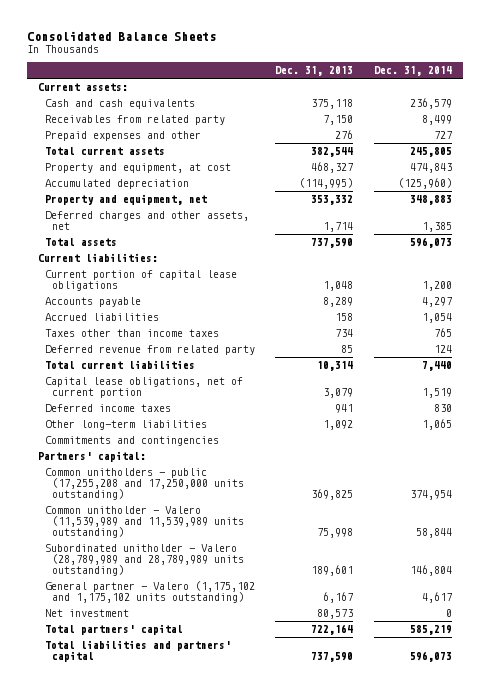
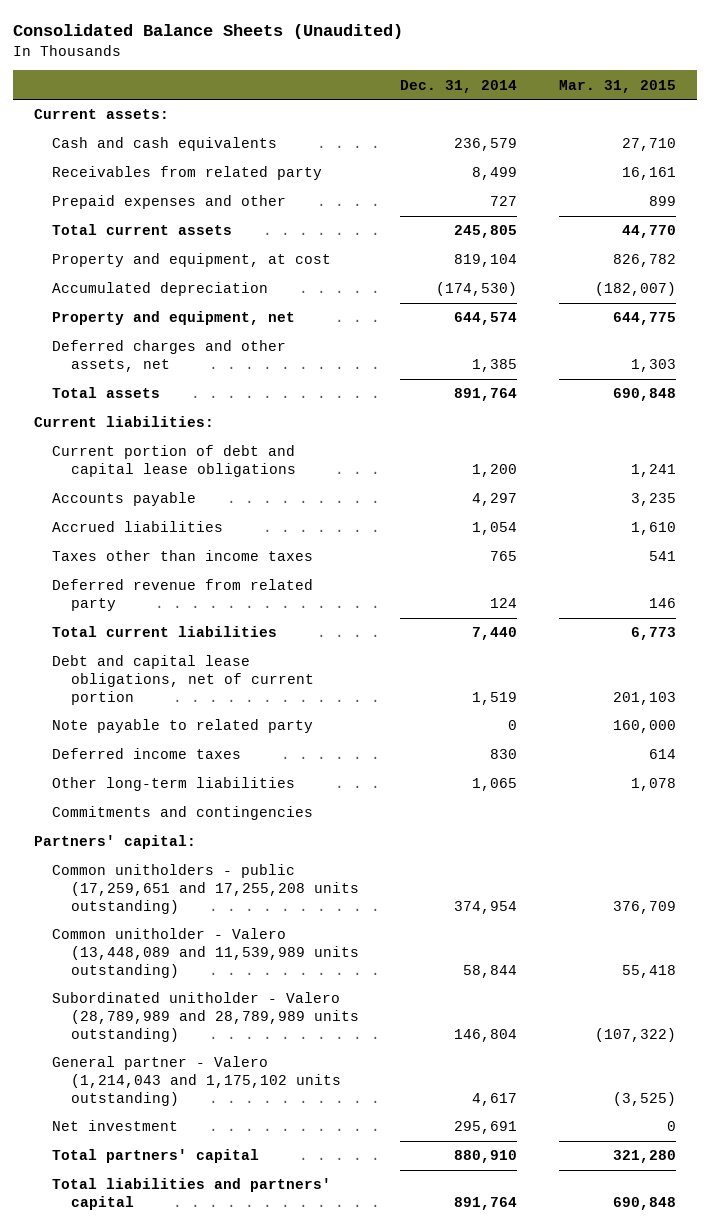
[27,31,217,42] Consolidated Balance Sheets -> [13,23,404,39] Consolidated Balance Sheets (Unaudited)
[275,66,354,77] Dec. 31, 2013 -> none
none -> [558,79,676,93] Mar. 31, 2015
[410,163,453,174] 474,843 -> [454,254,518,268] 819,104
[398,178,453,190] (125,960) -> [436,282,518,297] (174,530)
[410,195,453,206] 348,883 -> [454,312,518,326] 644,574
[410,237,453,249] 596,073 -> [454,388,518,402] 891,764
[44,270,237,292] Current portion of capital lease obligations -> [52,445,296,477] Current portion of debt and capital lease obligations
[44,377,243,399] Capital lease obligations, net of current portion -> [52,655,314,705] Debt and capital lease obligations, net of current portion
none -> [52,719,314,734] Note payable to related party
[44,468,244,501] Common unitholders - public (17,255,208 and 17,250,000 units outstanding) -> [52,864,359,914] Common unitholders - public (17,259,651 and 17,255,208 units outstanding)
[44,506,244,539] Common unitholder - Valero (11,539,989 and 11,539,989 units outstanding) -> [52,928,359,978] Common unitholder - Valero (13,448,089 and 11,539,989 units outstanding)
[44,581,255,604] General partner - Valero (1,175,102 and 1,175,102 units outstanding) -> [52,1056,341,1106] General partner - Valero (1,214,043 and 1,175,102 units outstanding)
[446,609,453,618] 0 -> [454,1121,518,1135] 295,691
[410,625,453,636] 585,219 -> [454,1150,518,1164] 880,910
[410,651,453,663] 596,073 -> [454,1196,518,1210] 891,764

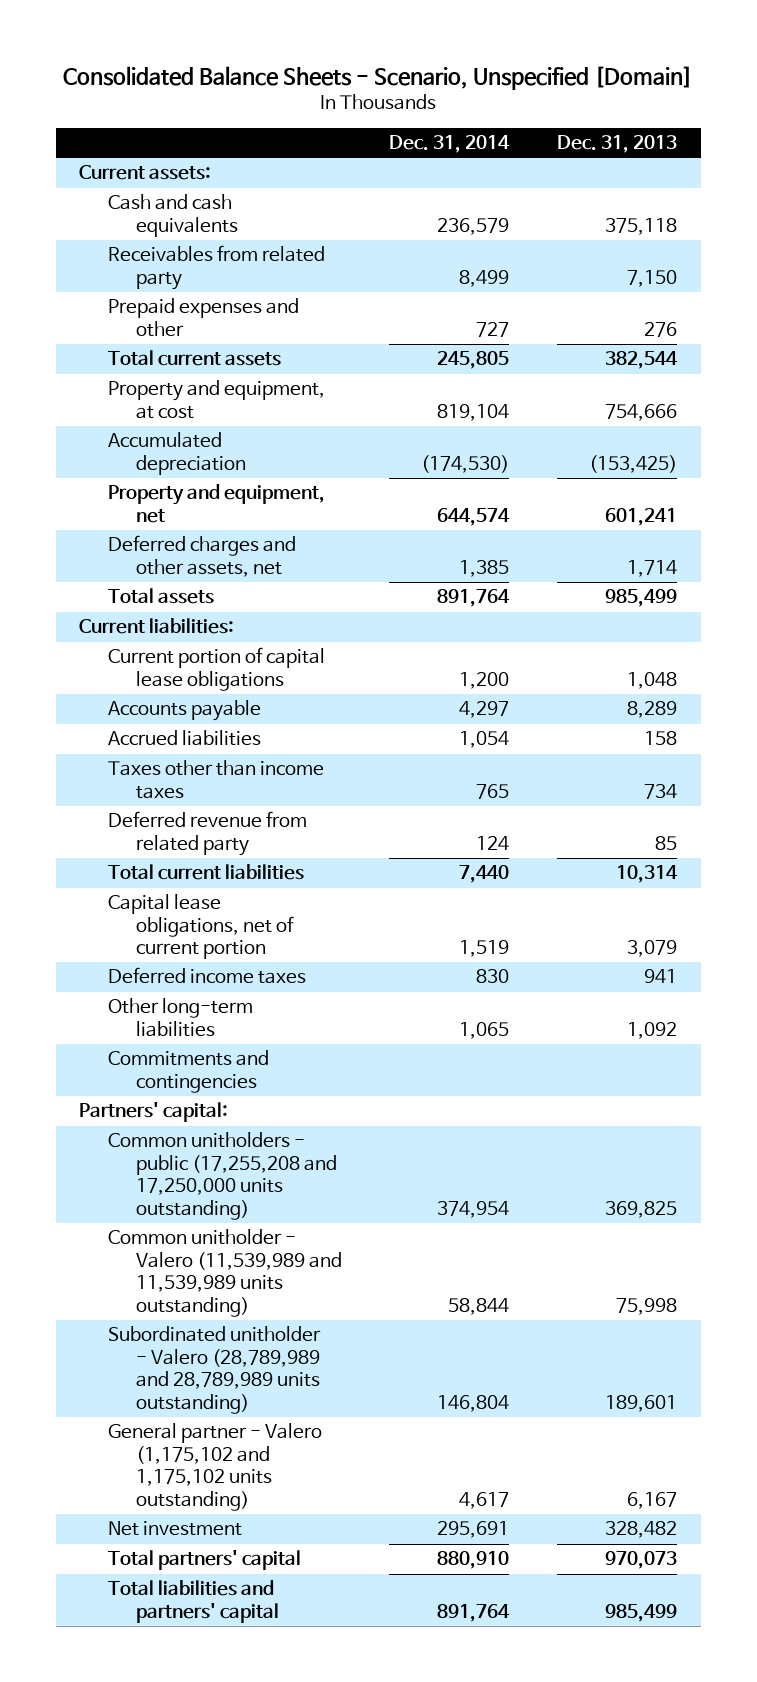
[13,23,404,39] Consolidated Balance Sheets (Unaudited) -> [63,66,694,91] Consolidated Balance Sheets - Scenario, Unspecified [Domain]
[558,79,676,93] Mar. 31, 2015 -> none
none -> [557,135,678,154] Dec. 31, 2013
[52,445,296,477] Current portion of debt and capital lease obligations -> [107,647,325,691] Current portion of capital lease obligations
[52,719,314,734] Note payable to related party -> none
[52,655,314,705] Debt and capital lease obligations, net of current portion -> [107,894,294,960] Capital lease obligations, net of current portion
[52,864,359,914] Common unitholders - public (17,259,651 and 17,255,208 units outstanding) -> [107,1132,337,1220] Common unitholders - public (17,255,208 and 17,250,000 units outstanding)
[52,928,359,978] Common unitholder - Valero (13,448,089 and 11,539,989 units outstanding) -> [107,1229,342,1317] Common unitholder - Valero (11,539,989 and 11,539,989 units outstanding)
[52,1056,341,1106] General partner - Valero (1,214,043 and 1,175,102 units outstanding) -> [107,1423,322,1511] General partner - Valero (1,175,102 and 1,175,102 units outstanding)

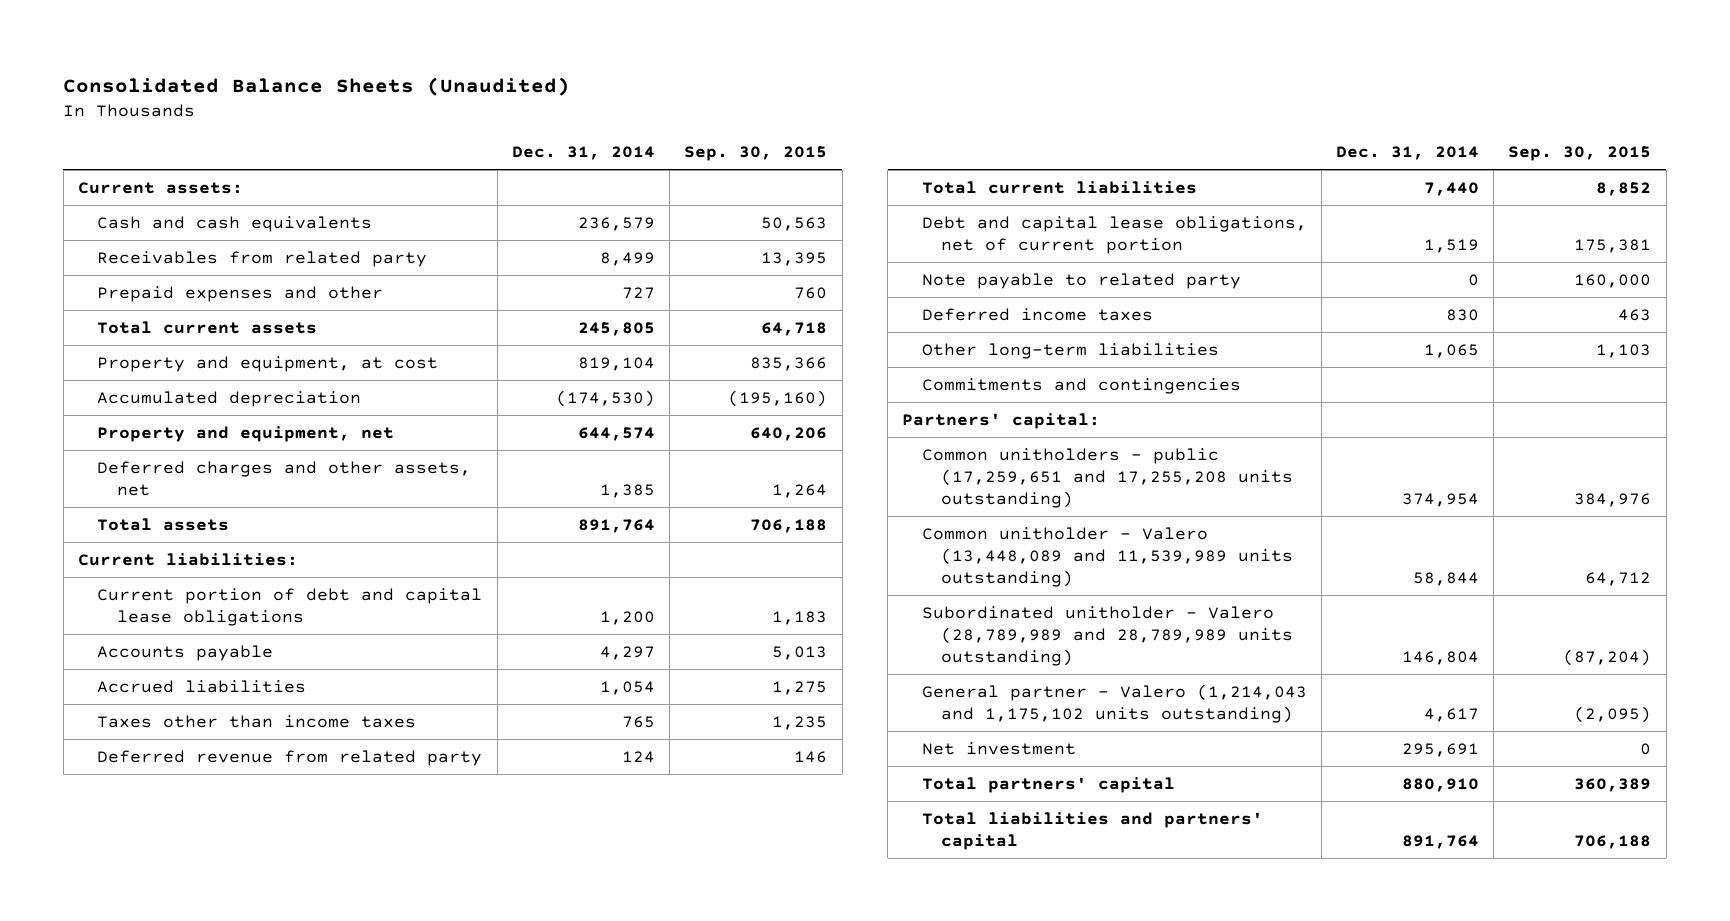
[63,66,694,91] Consolidated Balance Sheets - Scenario, Unspecified [Domain] -> [63,76,571,96] Consolidated Balance Sheets (Unaudited)
[557,135,678,154] Dec. 31, 2013 -> none
none -> [684,146,828,162] Sep. 30, 2015
[107,647,325,691] Current portion of capital lease obligations -> [97,587,483,626] Current portion of debt and capital lease obligations
[107,894,294,960] Capital lease obligations, net of current portion -> [921,215,1307,254] Debt and capital lease obligations, net of current portion
none -> [921,272,1241,289] Note payable to related party
[107,1132,337,1220] Common unitholders - public (17,255,208 and 17,250,000 units outstanding) -> [921,447,1293,508] Common unitholders - public (17,259,651 and 17,255,208 units outstanding)
[107,1229,342,1317] Common unitholder - Valero (11,539,989 and 11,539,989 units outstanding) -> [921,526,1293,587] Common unitholder - Valero (13,448,089 and 11,539,989 units outstanding)
[107,1423,322,1511] General partner - Valero (1,175,102 and 1,175,102 units outstanding) -> [921,683,1307,723] General partner - Valero (1,214,043 and 1,175,102 units outstanding)

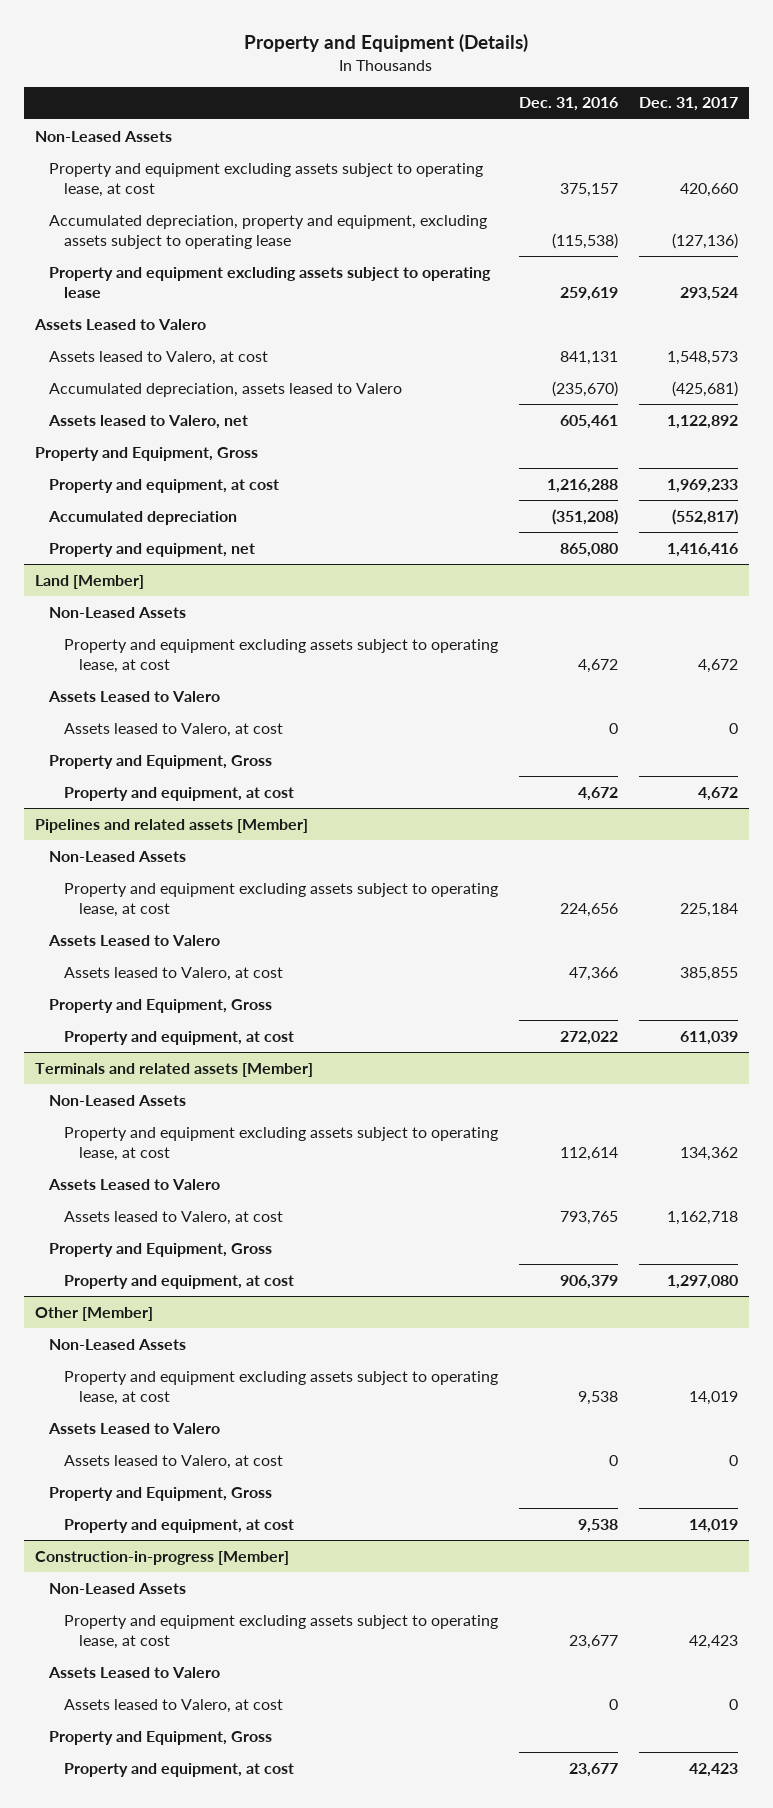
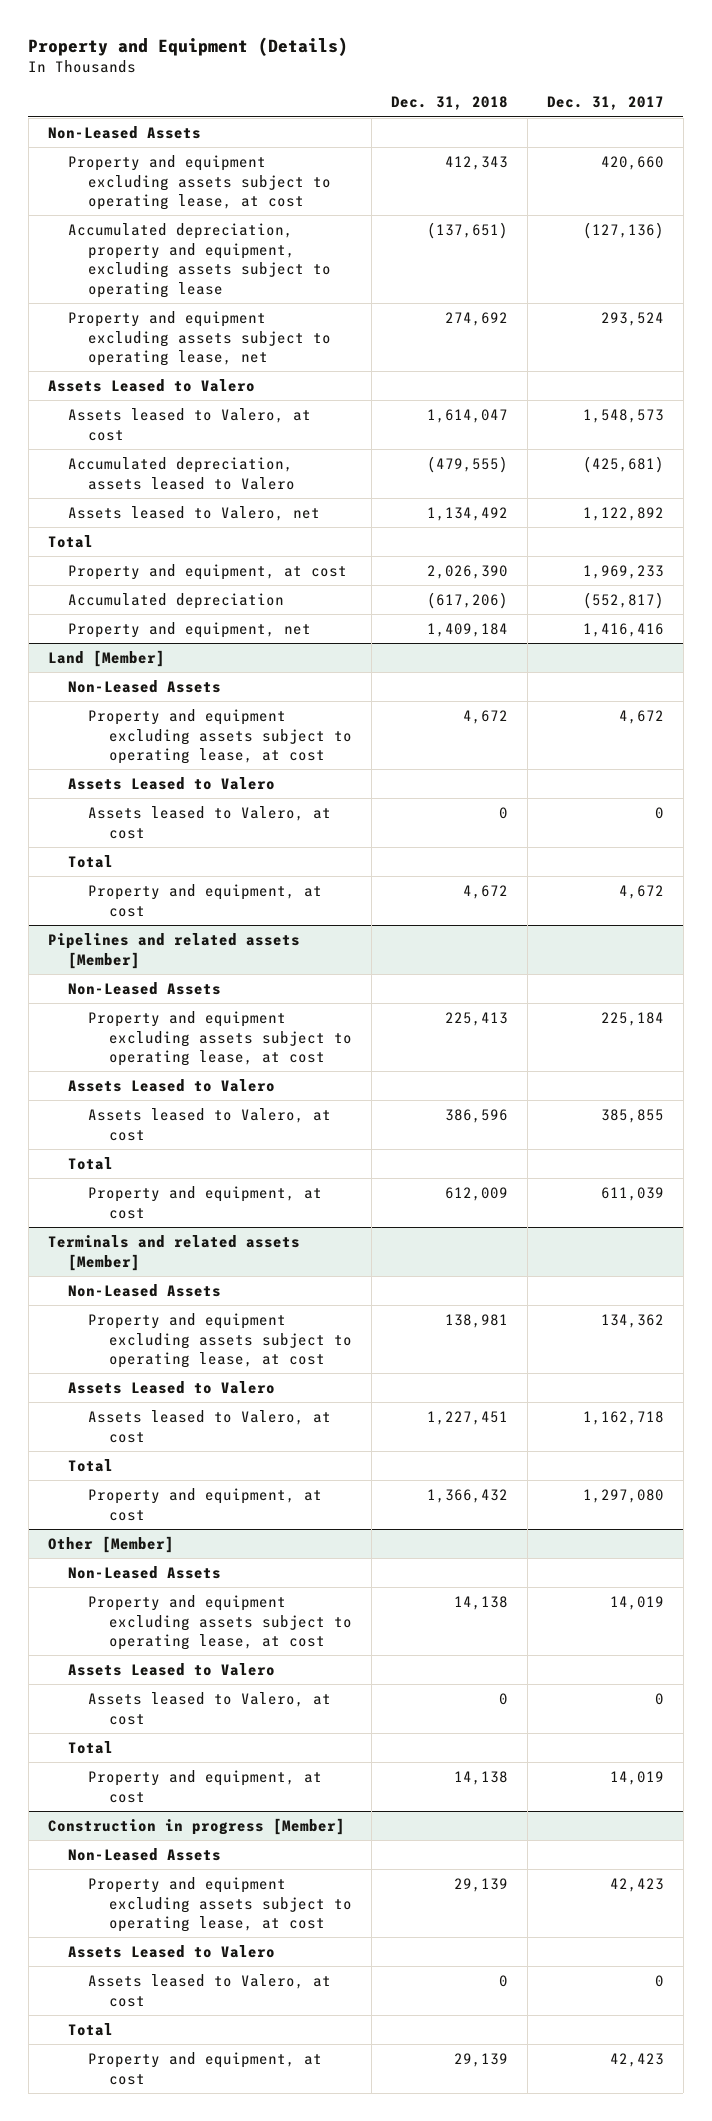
[519,97,619,112] Dec. 31, 2016 -> none
none -> [390,96,508,111] Dec. 31, 2018
[49,266,492,299] Property and equipment excluding assets subject to operating lease -> [68,310,332,367] Property and equipment excluding assets subject to operating lease, net
[34,446,258,461] Property and Equipment, Gross -> [47,534,93,548] Total
[49,754,273,769] Property and Equipment, Gross -> [68,854,114,868] Total
[49,998,273,1013] Property and Equipment, Gross -> [68,1156,114,1170] Total
[49,1242,273,1257] Property and Equipment, Gross -> [68,1458,114,1472] Total
[49,1486,273,1501] Property and Equipment, Gross -> [68,1740,114,1754] Total
[34,1550,289,1565] Construction-in-progress [Member] -> [47,1817,345,1835] Construction in progress [Member]
[49,1730,273,1745] Property and Equipment, Gross -> [68,2022,114,2036] Total

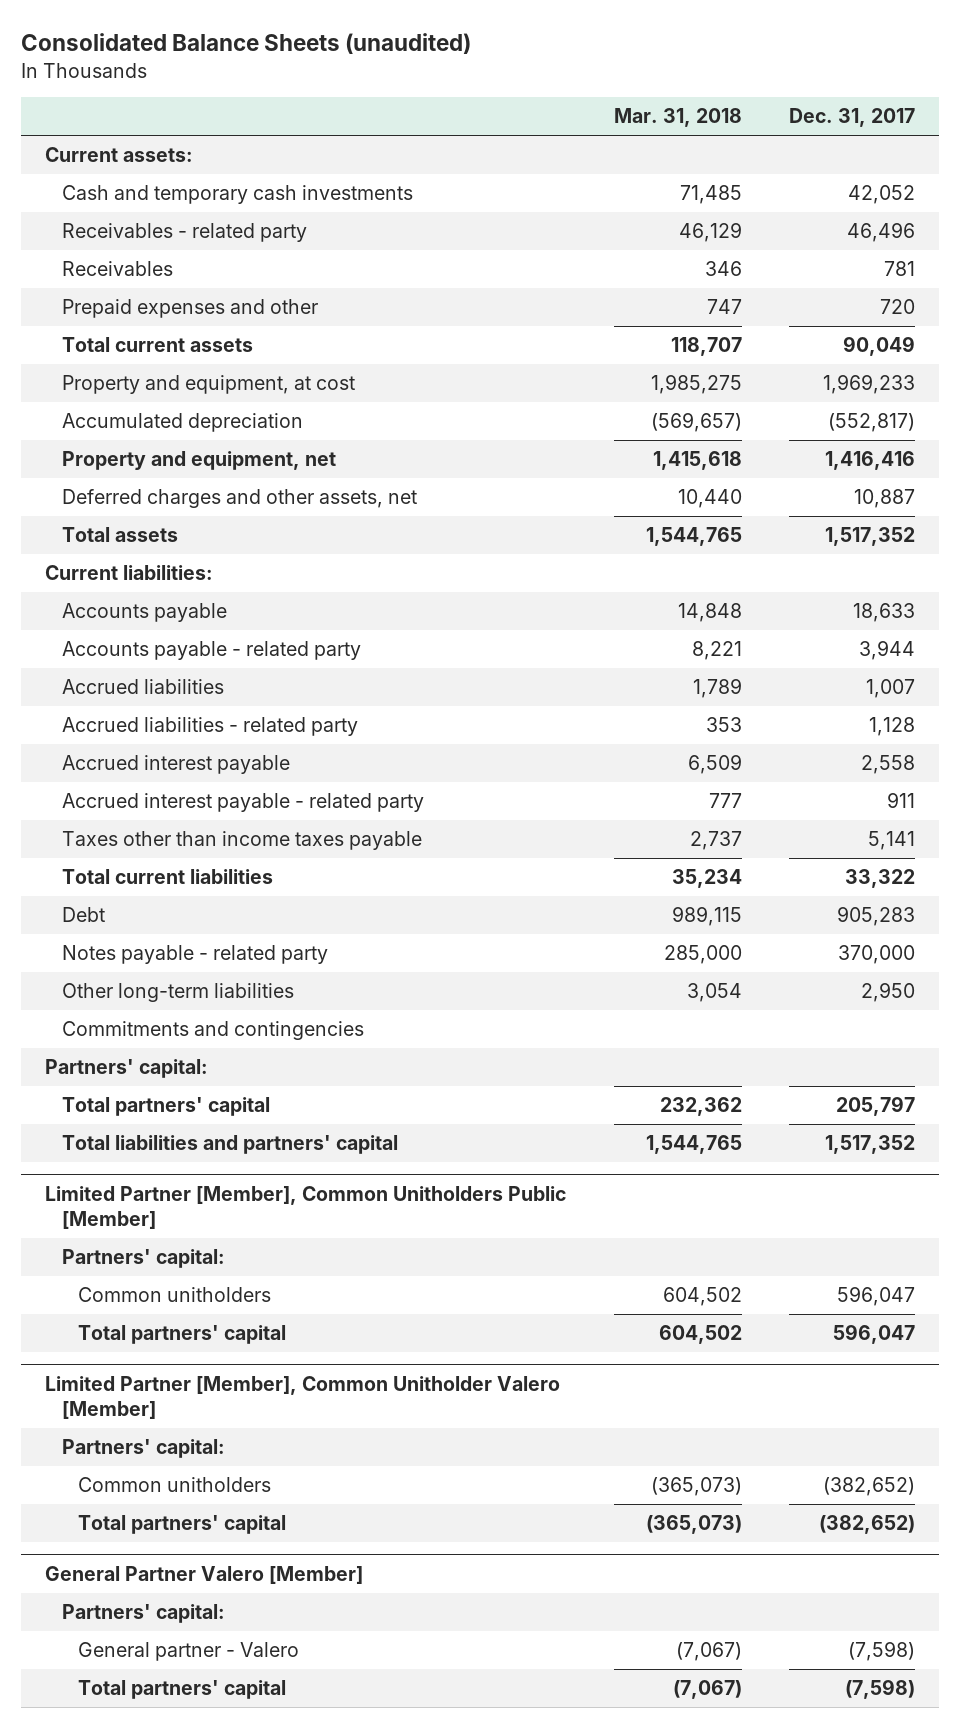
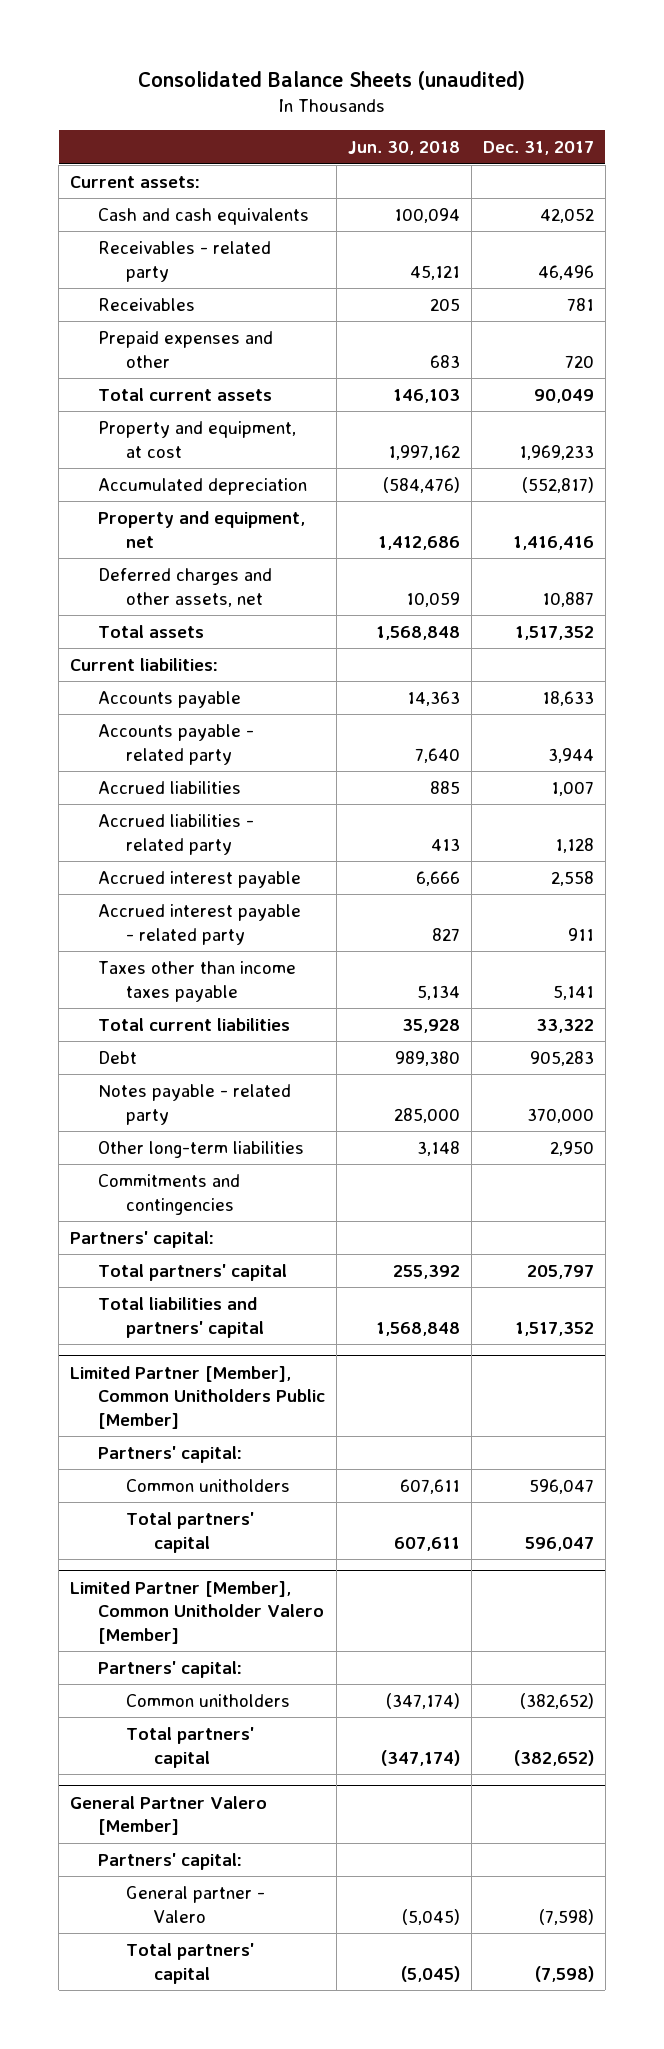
[613,108,742,128] Mar. 31, 2018 -> none
none -> [348,141,461,156] Jun. 30, 2018
[61,185,413,205] Cash and temporary cash investments -> [98,207,310,225] Cash and cash equivalents

